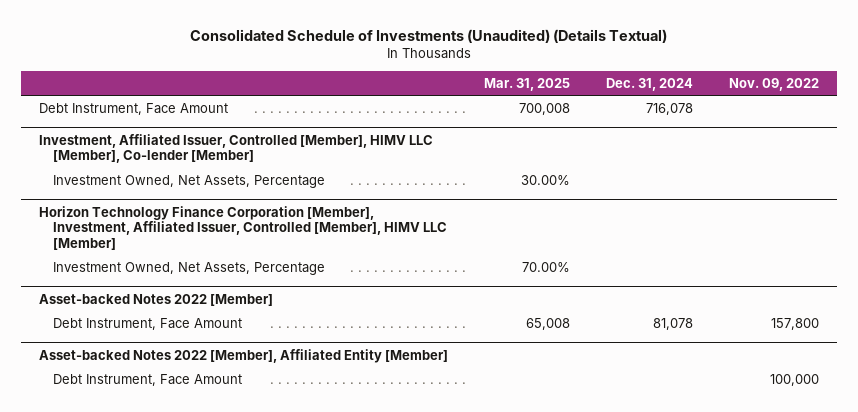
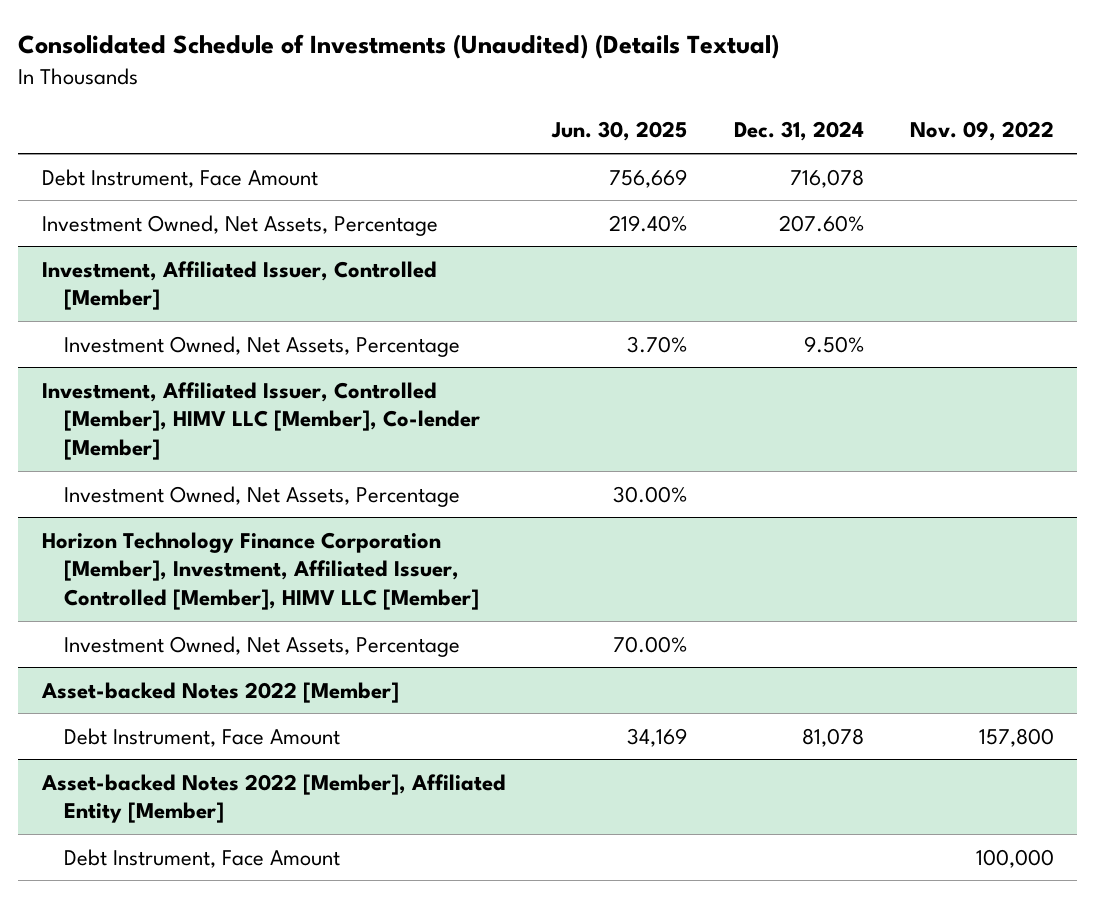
[483,77,570,91] Mar. 31, 2025 -> none
none -> [551,121,688,142] Jun. 30, 2025
none -> [41,214,438,236] Investment Owned, Net Assets, Percentage
none -> [41,260,437,311] Investment, Affiliated Issuer, Controlled [Member]
none -> [64,335,461,357] Investment Owned, Net Assets, Percentage

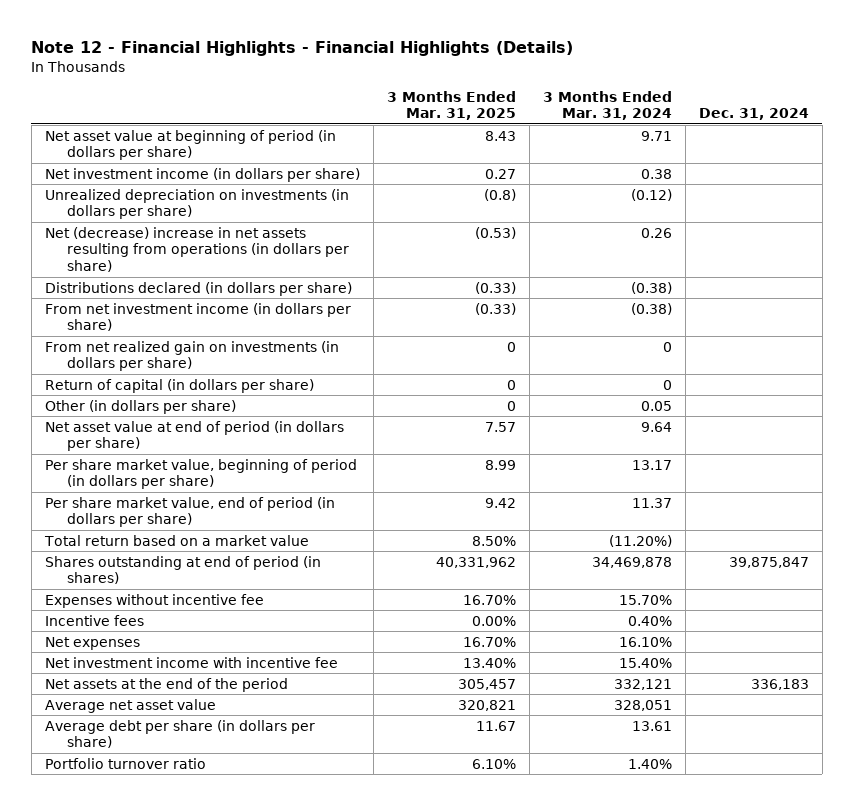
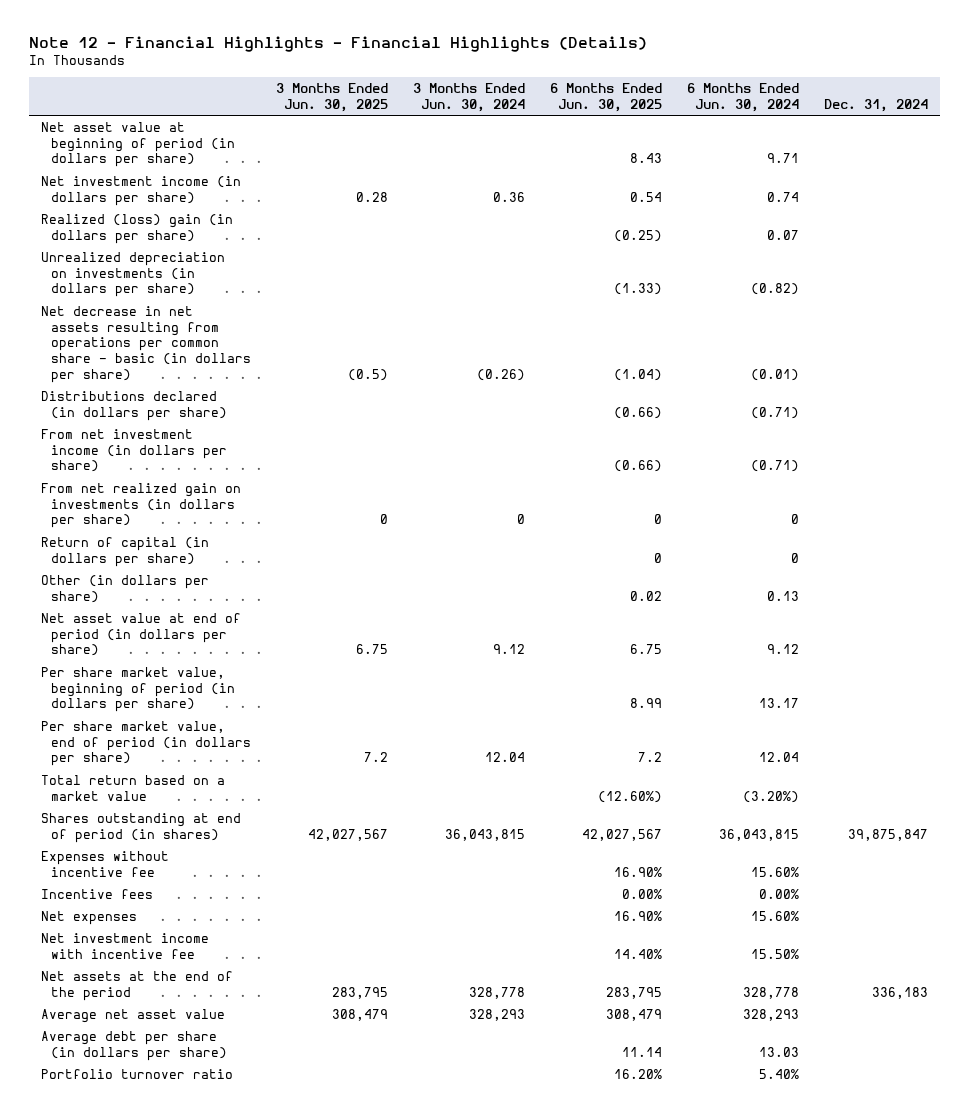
[386,90,516,121] 3 Months Ended Mar. 31, 2025 -> none
[542,90,672,121] 3 Months Ended Mar. 31, 2024 -> none
none -> [275,83,388,112] 3 Months Ended Jun. 30, 2025
none -> [412,83,525,112] 3 Months Ended Jun. 30, 2024
none -> [549,83,662,112] 6 Months Ended Jun. 30, 2025
none -> [686,83,799,112] 6 Months Ended Jun. 30, 2024
none -> [41,213,234,244] Realized (loss) gain (in dollars per share)
[44,226,349,272] Net (decrease) increase in net assets resulting from operations (in dollars per share) -> [41,305,251,383] Net decrease in net assets resulting from operations per common share - basic (in dollars per share)

